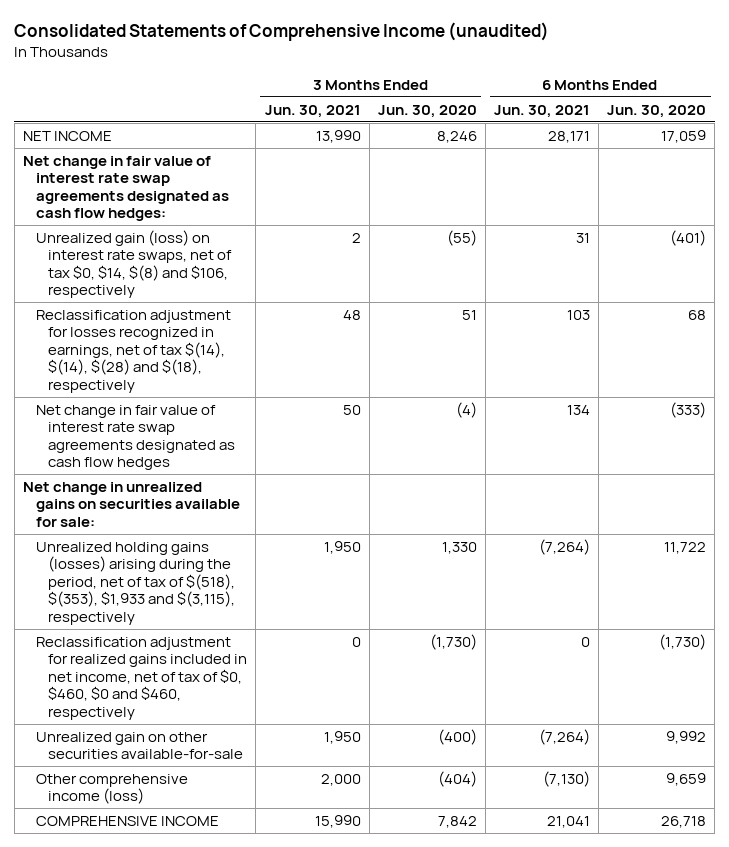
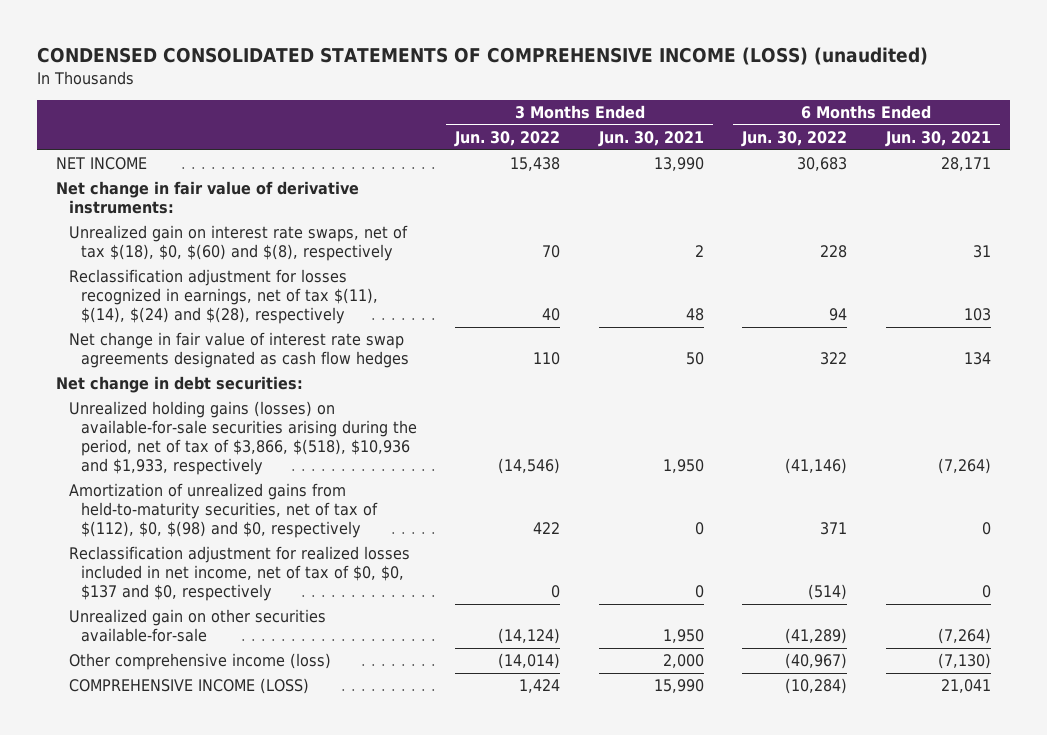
[14,22,550,42] Consolidated Statements of Comprehensive Income (unaudited) -> [37,47,929,66] CONDENSED CONSOLIDATED STATEMENTS OF COMPREHENSIVE INCOME (LOSS) (unaudited)
[377,104,477,118] Jun. 30, 2020 -> none
[607,104,707,118] Jun. 30, 2020 -> none
none -> [454,131,561,148] Jun. 30, 2022
none -> [741,131,848,148] Jun. 30, 2022
[23,155,229,222] Net change in fair value of interest rate swap agreements designated as cash flow hedges: -> [56,181,360,215] Net change in fair value of derivative instruments:
[35,229,233,299] Unrealized gain (loss) on interest rate swaps, net of tax $0, $14, $(8) and $106, respectively -> [68,225,408,262] Unrealized gain on interest rate swaps, net of tax $(18), $0, $(60) and $(8), respectively
[35,309,231,394] Reclassification adjustment for losses recognized in earnings, net of tax $(14), $(14), $(28) and $(18), respectively -> [68,269,379,325] Reclassification adjustment for losses recognized in earnings, net of tax $(11), $(14), $(24) and $(28), respectively
[23,481,240,527] Net change in unrealized gains on securities available for sale: -> [56,376,304,394] Net change in debt securities:
[35,541,236,626] Unrealized holding gains (losses) arising during the period, net of tax of $(518), $(353), $1,933 and $(3,115), respectively -> [68,401,418,476] Unrealized holding gains (losses) on available-for-sale securities arising during the period, net of tax of $3,866, $(518), $10,936 and $1,933, respectively
none -> [68,483,379,539] Amortization of unrealized gains from held-to-maturity securities, net of tax of $(112), $0, $(98) and $0, respectively
[35,636,248,721] Reclassification adjustment for realized gains included in net income, net of tax of $0, $460, $0 and $460, respectively -> [68,546,410,602] Reclassification adjustment for realized losses included in net income, net of tax of $0, $0, $137 and $0, respectively
[35,815,219,826] COMPREHENSIVE INCOME -> [68,678,309,695] COMPREHENSIVE INCOME (LOSS)

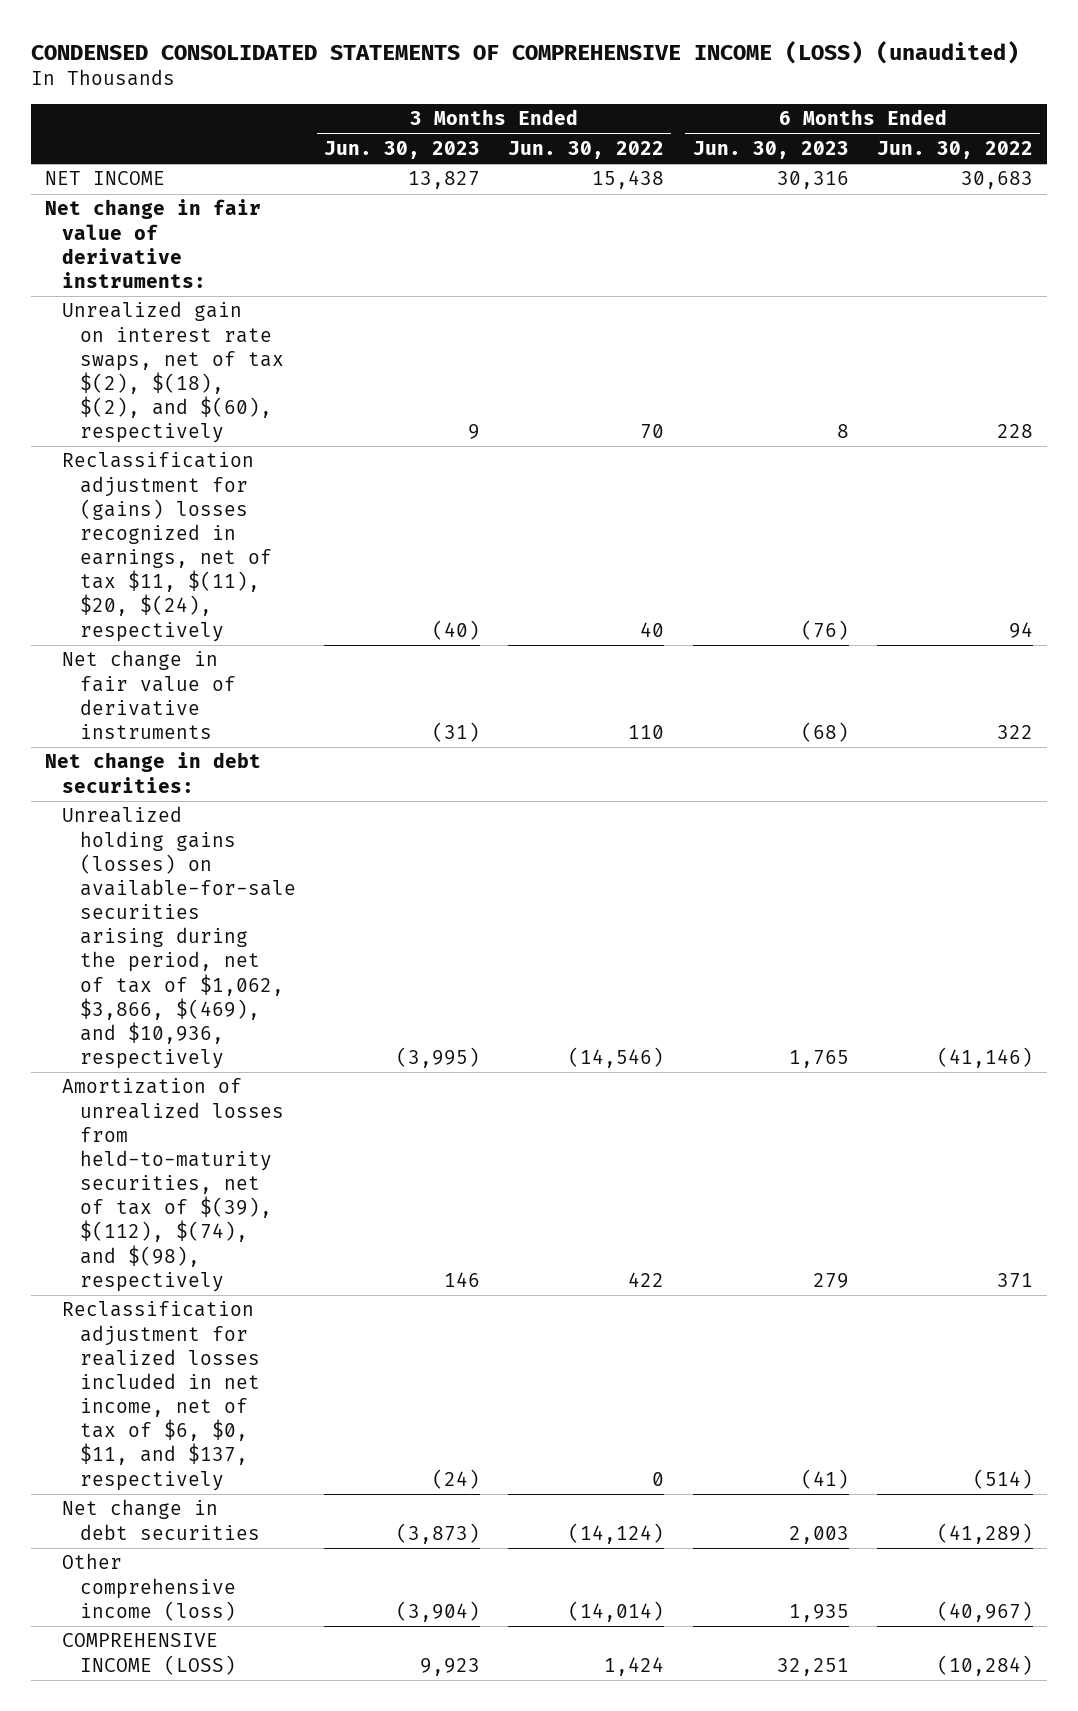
[597,131,704,148] Jun. 30, 2021 -> none
[884,131,991,148] Jun. 30, 2021 -> none
none -> [323,141,480,160] Jun. 30, 2023
none -> [692,141,849,160] Jun. 30, 2023
[68,225,408,262] Unrealized gain on interest rate swaps, net of tax $(18), $0, $(60) and $(8), respectively -> [62,301,284,444] Unrealized gain on interest rate swaps, net of tax $(2), $(18), $(2), and $(60), respectively
[68,269,379,325] Reclassification adjustment for losses recognized in earnings, net of tax $(11), $(14), $(24) and $(28), respectively -> [62,452,272,642] Reclassification adjustment for (gains) losses recognized in earnings, net of tax $11, $(11), $20, $(24), respectively
[68,332,410,369] Net change in fair value of interest rate swap agreements designated as cash flow hedges -> [62,650,236,739] Net change in fair value of derivative instruments
[68,401,418,476] Unrealized holding gains (losses) on available-for-sale securities arising during the period, net of tax of $3,866, $(518), $10,936 and $1,933, respectively -> [62,806,296,1069] Unrealized holding gains (losses) on available-for-sale securities arising during the period, net of tax of $1,062, $3,866, $(469), and $10,936, respectively
[68,483,379,539] Amortization of unrealized gains from held-to-maturity securities, net of tax of $(112), $0, $(98) and $0, respectively -> [62,1078,284,1292] Amortization of unrealized losses from held-to-maturity securities, net of tax of $(39), $(112), $(74), and $(98), respectively
[68,546,410,602] Reclassification adjustment for realized losses included in net income, net of tax of $0, $0, $137 and $0, respectively -> [62,1301,260,1491] Reclassification adjustment for realized losses included in net income, net of tax of $6, $0, $11, and $137, respectively
[68,609,326,643] Unrealized gain on other securities available-for-sale -> [62,1499,260,1540] Net change in debt securities

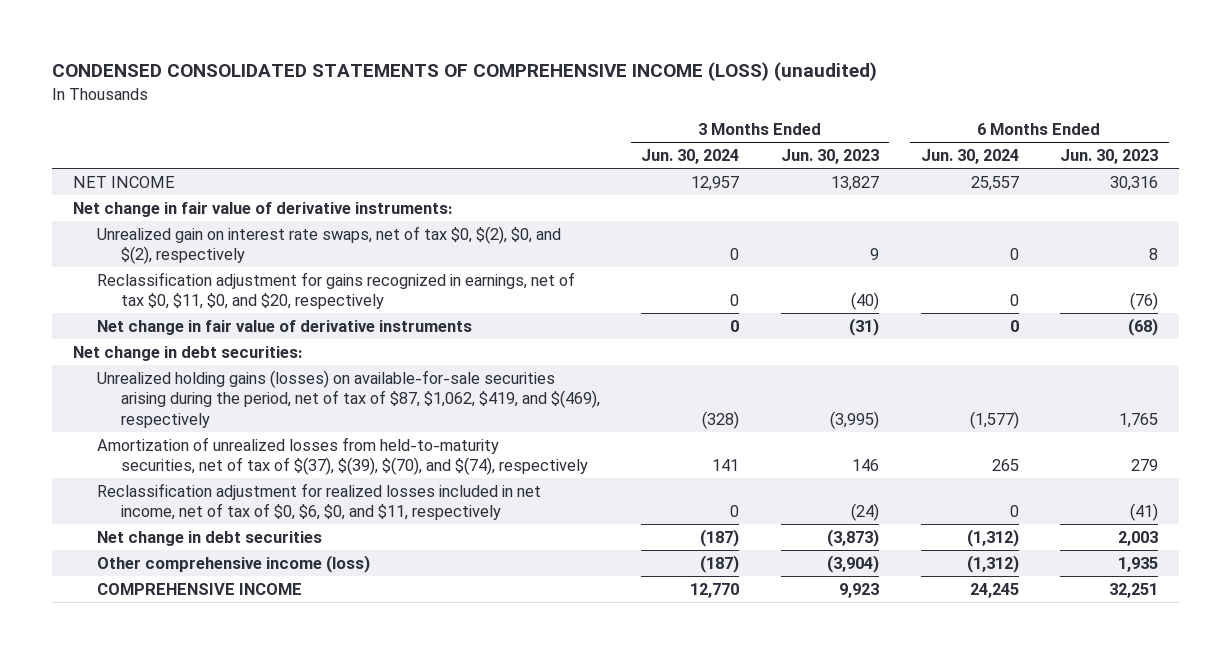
[508,141,665,160] Jun. 30, 2022 -> none
[876,141,1033,160] Jun. 30, 2022 -> none
none -> [641,148,740,164] Jun. 30, 2024
none -> [920,148,1019,164] Jun. 30, 2024
[62,301,284,444] Unrealized gain on interest rate swaps, net of tax $(2), $(18), $(2), and $(60), respectively -> [96,225,561,265] Unrealized gain on interest rate swaps, net of tax $0, $(2), $0, and $(2), respectively
[62,452,272,642] Reclassification adjustment for (gains) losses recognized in earnings, net of tax $11, $(11), $20, $(24), respectively -> [96,271,575,310] Reclassification adjustment for gains recognized in earnings, net of tax $0, $11, $0, and $20, respectively
[62,806,296,1069] Unrealized holding gains (losses) on available-for-sale securities arising during the period, net of tax of $1,062, $3,866, $(469), and $10,936, respectively -> [96,369,600,428] Unrealized holding gains (losses) on available-for-sale securities arising during the period, net of tax of $87, $1,062, $419, and $(469), respectively
[62,1078,284,1292] Amortization of unrealized losses from held-to-maturity securities, net of tax of $(39), $(112), $(74), and $(98), respectively -> [96,436,588,476] Amortization of unrealized losses from held-to-maturity securities, net of tax of $(37), $(39), $(70), and $(74), respectively
[62,1301,260,1491] Reclassification adjustment for realized losses included in net income, net of tax of $6, $0, $11, and $137, respectively -> [96,482,541,521] Reclassification adjustment for realized losses included in net income, net of tax of $0, $6, $0, and $11, respectively
[62,1633,236,1675] COMPREHENSIVE INCOME (LOSS) -> [96,582,302,595] COMPREHENSIVE INCOME

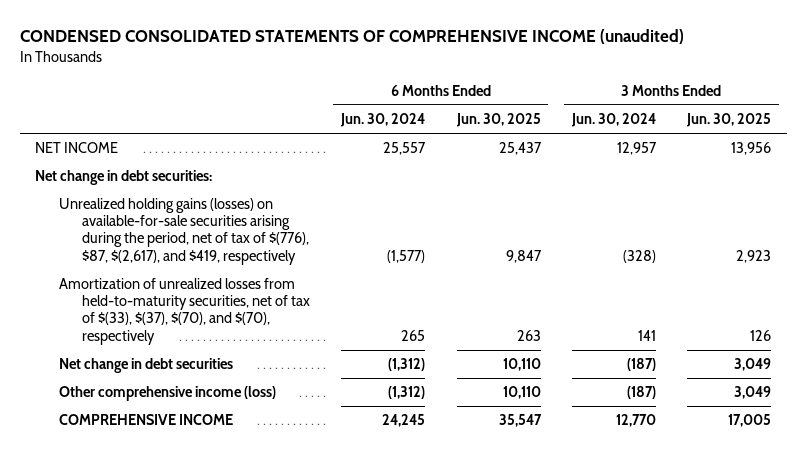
[51,62,877,82] CONDENSED CONSOLIDATED STATEMENTS OF COMPREHENSIVE INCOME (LOSS) (unaudited) -> [19,29,684,45] CONDENSED CONSOLIDATED STATEMENTS OF COMPREHENSIVE INCOME (unaudited)
[780,148,879,164] Jun. 30, 2023 -> none
[1060,148,1159,164] Jun. 30, 2023 -> none
none -> [455,113,541,128] Jun. 30, 2025
none -> [686,113,772,128] Jun. 30, 2025
[72,201,452,217] Net change in fair value of derivative instruments: -> none
[96,225,561,265] Unrealized gain on interest rate swaps, net of tax $0, $(2), $0, and $(2), respectively -> none
[96,271,575,310] Reclassification adjustment for gains recognized in earnings, net of tax $0, $11, $0, and $20, respectively -> none
[96,319,472,335] Net change in fair value of derivative instruments -> none
[96,482,541,521] Reclassification adjustment for realized losses included in net income, net of tax of $0, $6, $0, and $11, respectively -> none
[96,369,600,428] Unrealized holding gains (losses) on available-for-sale securities arising during the period, net of tax of $87, $1,062, $419, and $(469), respectively -> [58,198,310,265] Unrealized holding gains (losses) on available-for-sale securities arising during the period, net of tax of $(776), $87, $(2,617), and $419, respectively
[96,436,588,476] Amortization of unrealized losses from held-to-maturity securities, net of tax of $(37), $(39), $(70), and $(74), respectively -> [58,278,311,345] Amortization of unrealized losses from held-to-maturity securities, net of tax of $(33), $(37), $(70), and $(70), respectively

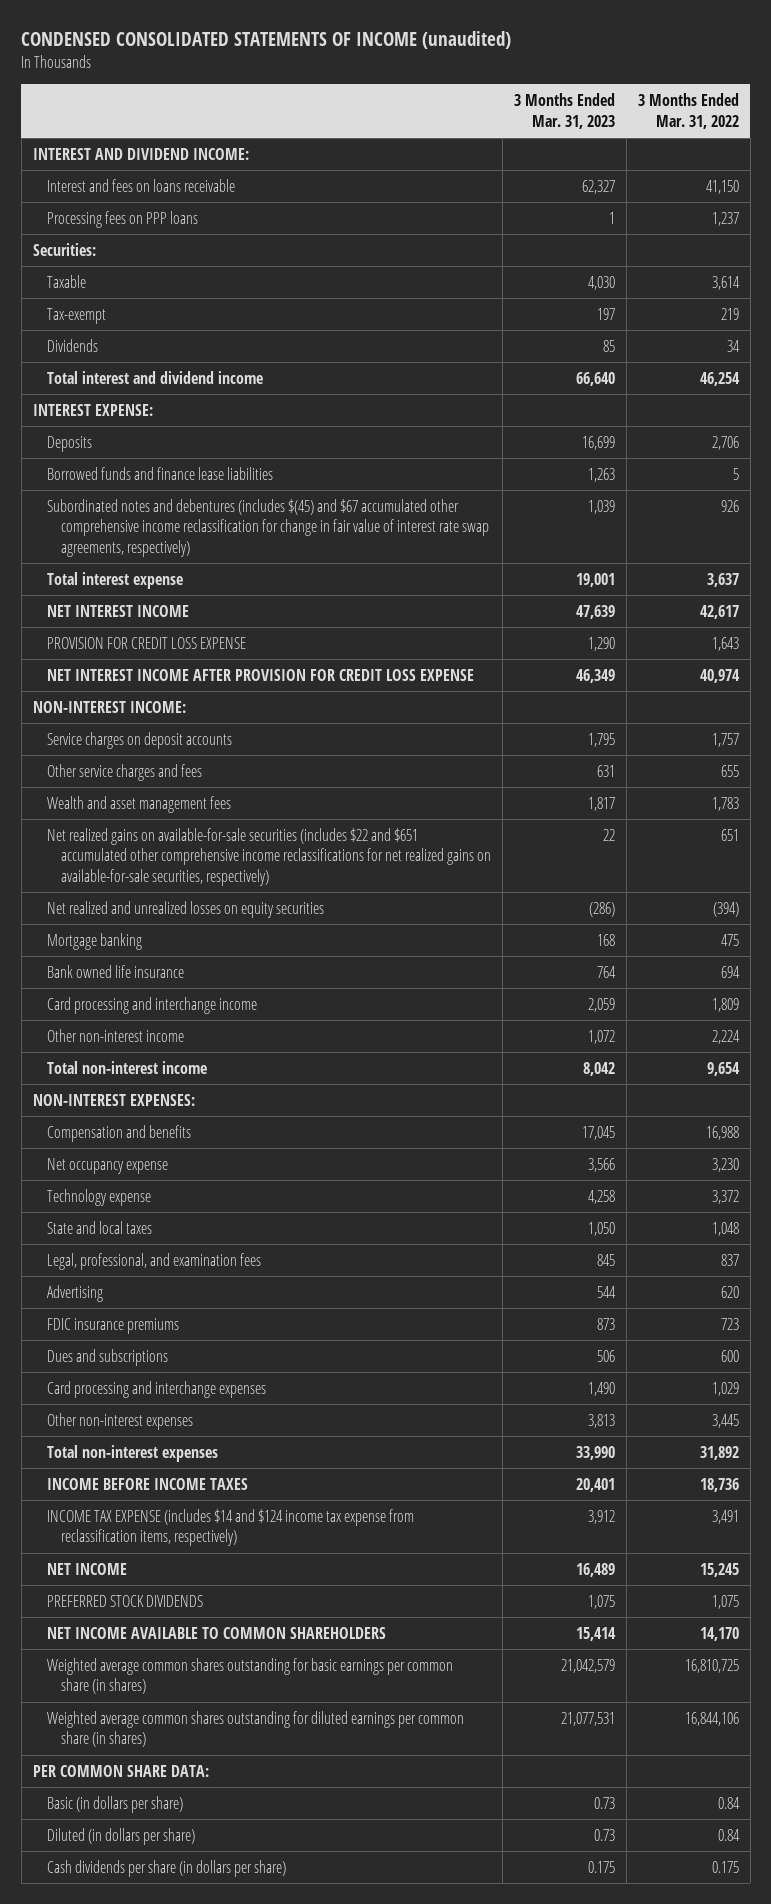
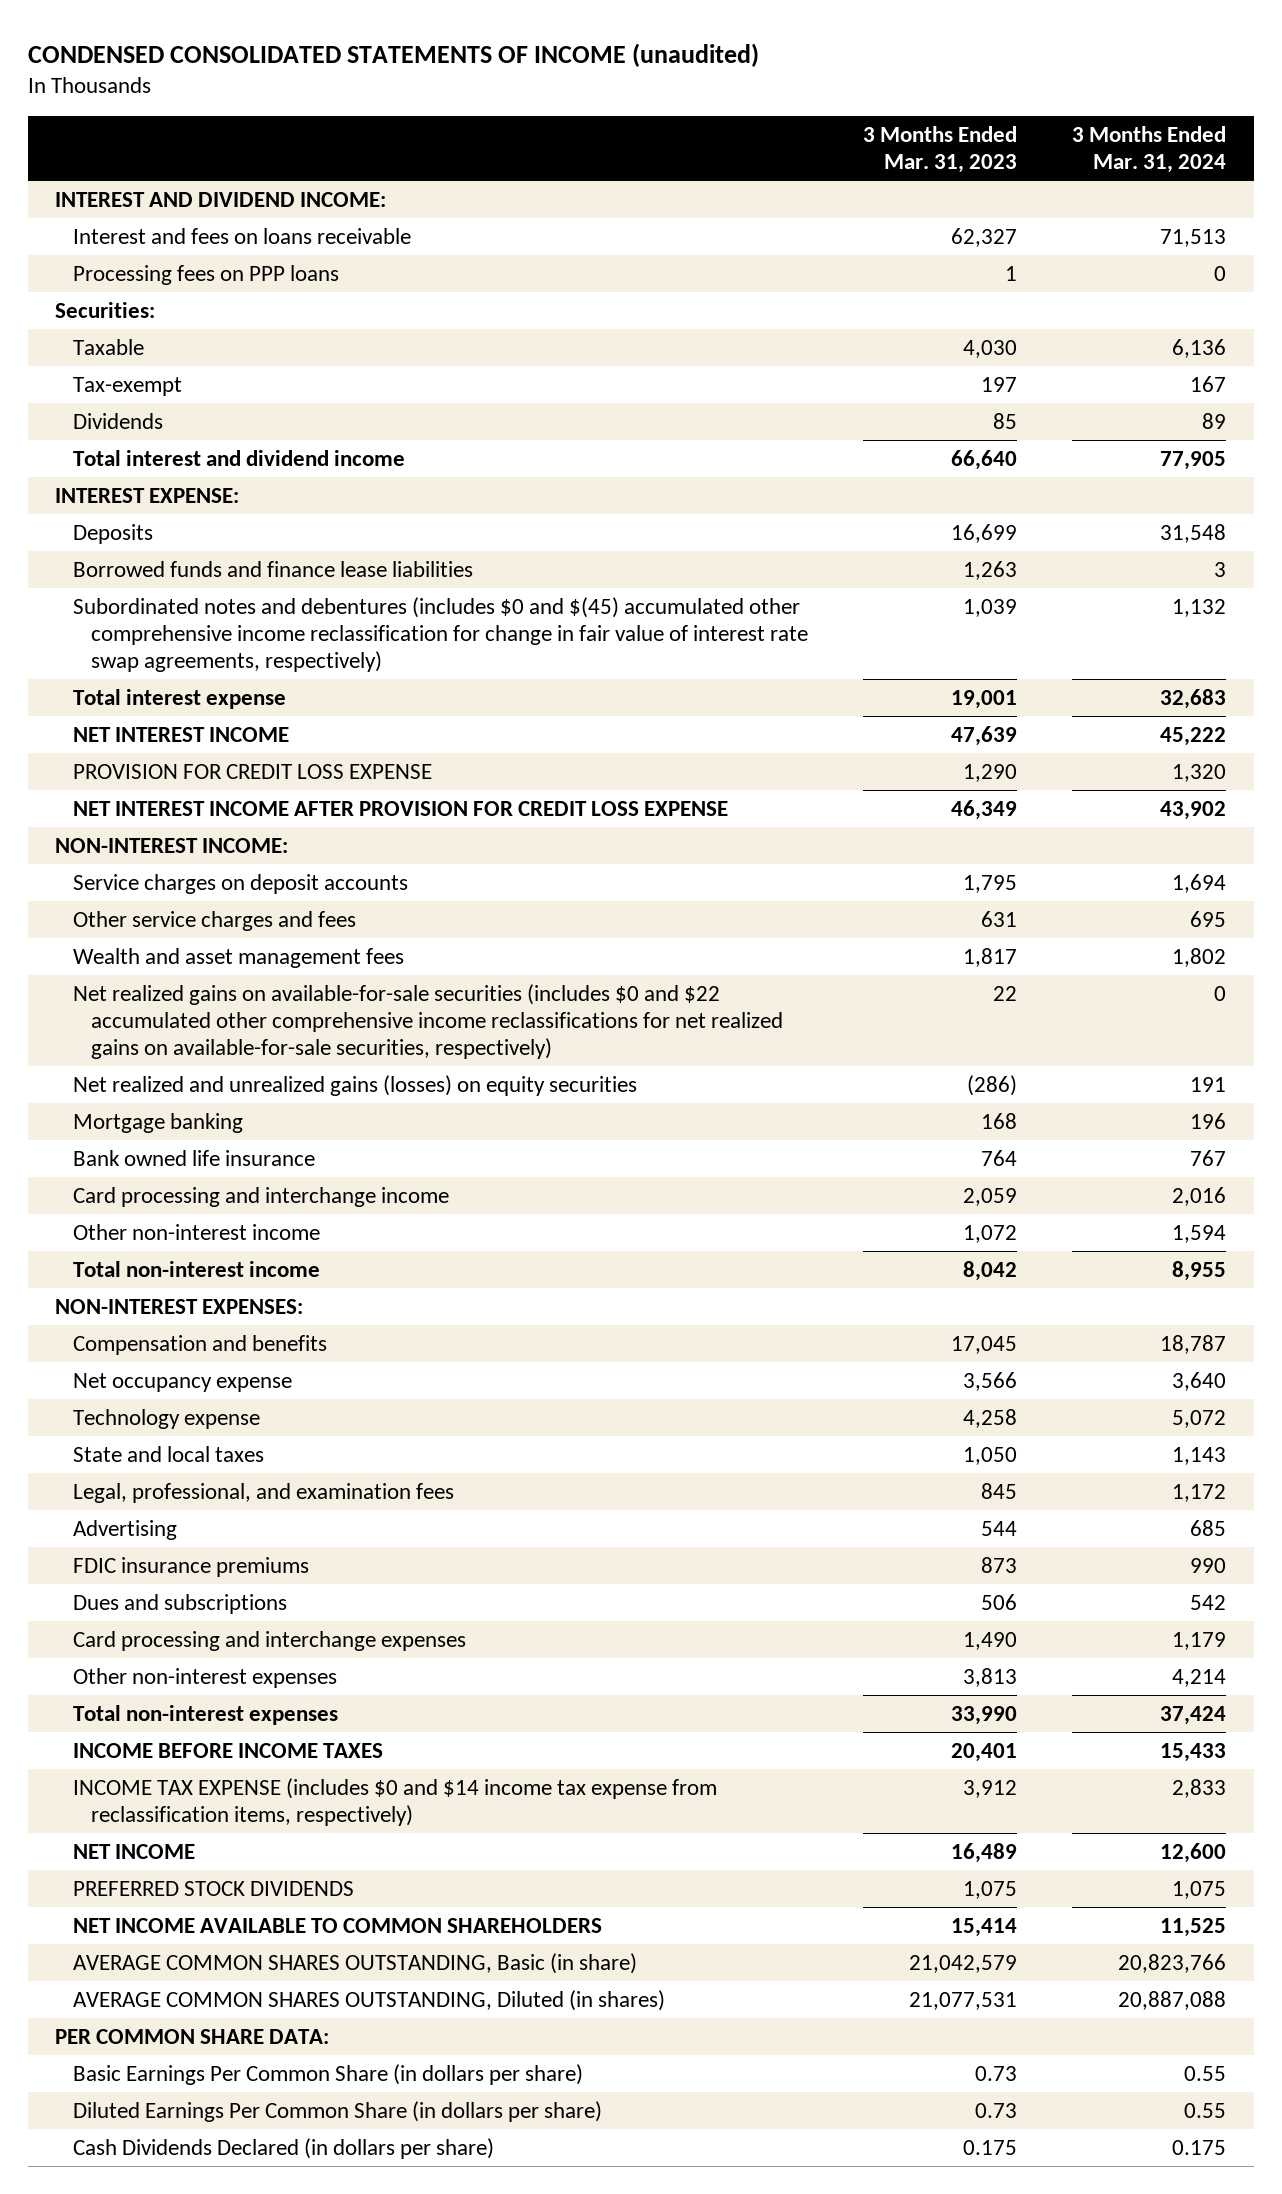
[637,93,739,129] 3 Months Ended Mar. 31, 2022 -> none
none -> [1072,125,1227,174] 3 Months Ended Mar. 31, 2024
[46,498,490,557] Subordinated notes and debentures (includes $(45) and $67 accumulated other comprehensive income reclassification for change in fair value of interest rate swap agreements, respectively) -> [72,596,808,673] Subordinated notes and debentures (includes $0 and $(45) accumulated other comprehensive income reclassification for change in fair value of interest rate swap agreements, respectively)
[46,827,492,886] Net realized gains on available-for-sale securities (includes $22 and $651 accumulated other comprehensive income reclassifications for net realized gains on available-for-sale securities, respectively) -> [72,983,783,1060] Net realized gains on available-for-sale securities (includes $0 and $22 accumulated other comprehensive income reclassifications for net realized gains on available-for-sale securities, respectively)
[46,900,324,918] Net realized and unrealized losses on equity securities -> [72,1074,637,1096] Net realized and unrealized gains (losses) on equity securities
[46,1508,414,1547] INCOME TAX EXPENSE (includes $14 and $124 income tax expense from reclassification items, respectively) -> [72,1777,717,1826] INCOME TAX EXPENSE (includes $0 and $14 income tax expense from reclassification items, respectively)
[46,1657,453,1695] Weighted average common shares outstanding for basic earnings per common share (in shares) -> [72,1952,637,1974] AVERAGE COMMON SHARES OUTSTANDING, Basic (in share)
[46,1710,464,1748] Weighted average common shares outstanding for diluted earnings per common share (in shares) -> [72,1989,665,2011] AVERAGE COMMON SHARES OUTSTANDING, Diluted (in shares)
[46,1795,183,1813] Basic (in dollars per share) -> [72,2063,583,2085] Basic Earnings Per Common Share (in dollars per share)
[46,1827,195,1845] Diluted (in dollars per share) -> [72,2100,602,2122] Diluted Earnings Per Common Share (in dollars per share)
[46,1859,286,1877] Cash dividends per share (in dollars per share) -> [72,2137,494,2159] Cash Dividends Declared (in dollars per share)

